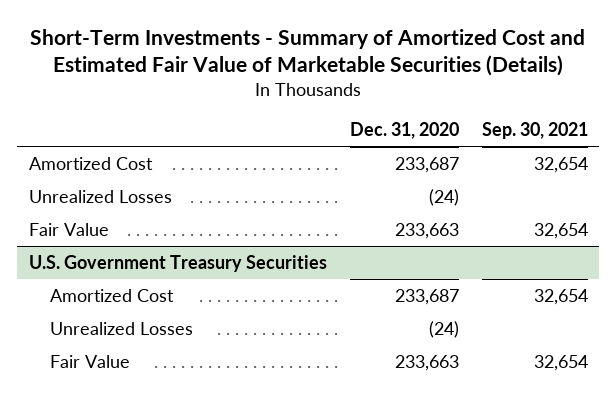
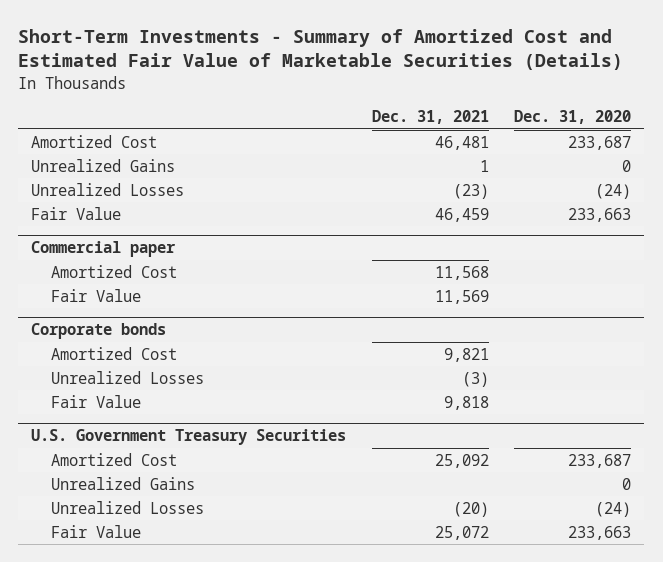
[481,122,588,140] Sep. 30, 2021 -> none
none -> [371,110,489,125] Dec. 31, 2021
none -> [31,158,176,172] Unrealized Gains
none -> [31,241,177,258] Commercial paper
none -> [51,264,178,278] Amortized Cost
none -> [51,288,142,302] Fair Value
none -> [31,323,167,340] Corporate bonds
none -> [51,346,178,360] Amortized Cost
none -> [51,370,205,384] Unrealized Losses
none -> [51,394,142,408] Fair Value
none -> [51,476,196,490] Unrealized Gains

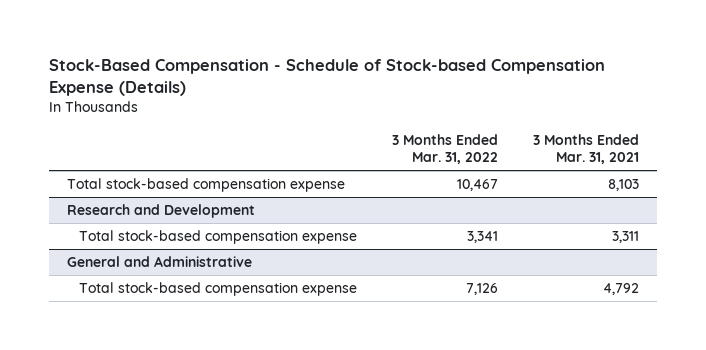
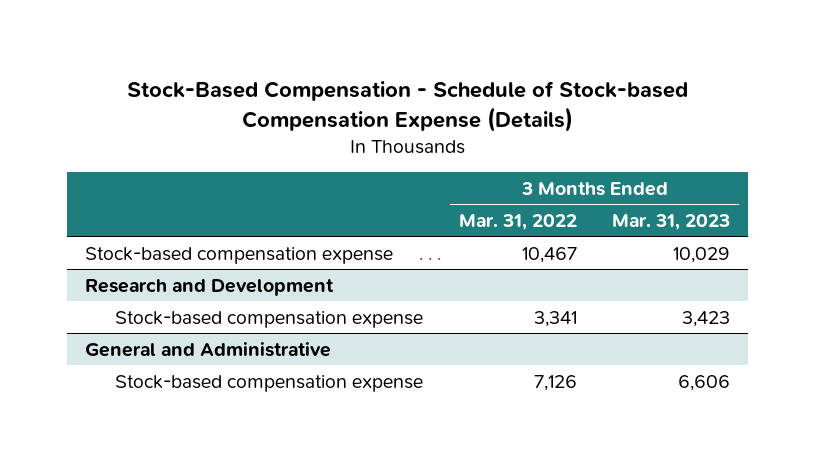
[533,133,640,165] 3 Months Ended Mar. 31, 2021 -> none
none -> [612,213,731,230] Mar. 31, 2023
[66,178,345,193] Total stock-based compensation expense -> [84,246,393,264] Stock-based compensation expense
[79,230,358,245] Total stock-based compensation expense -> [114,310,423,328] Stock-based compensation expense
[79,282,358,297] Total stock-based compensation expense -> [114,374,423,392] Stock-based compensation expense

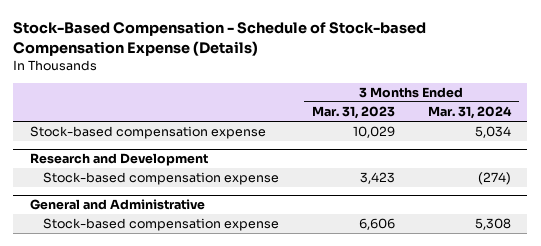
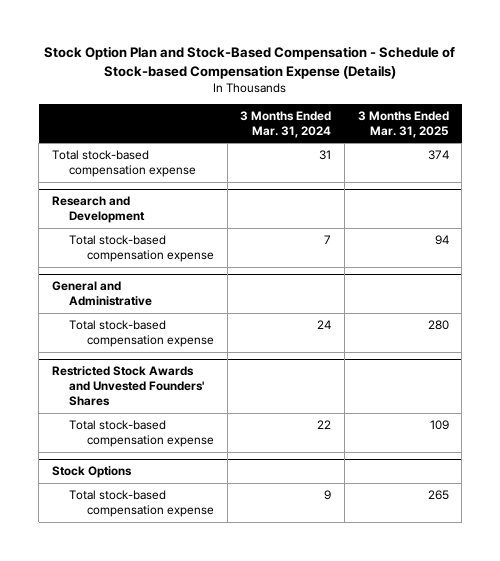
[13,21,427,56] Stock-Based Compensation - Schedule of Stock-based Compensation Expense (Details) -> [44,46,456,79] Stock Option Plan and Stock-Based Compensation - Schedule of Stock-based Compensation Expense (Details)
[311,106,395,120] Mar. 31, 2023 -> none
none -> [357,110,449,138] 3 Months Ended Mar. 31, 2025
[29,126,266,140] Stock-based compensation expense -> [51,149,197,177] Total stock-based compensation expense
[474,126,511,139] 5,034 -> [319,149,332,160] 31
[43,172,280,186] Stock-based compensation expense -> [69,234,215,262] Total stock-based compensation expense
[477,172,511,186] (274) -> [324,234,332,244] 7
[43,218,280,232] Stock-based compensation expense -> [69,319,215,347] Total stock-based compensation expense
[474,218,511,231] 5,308 -> [317,319,332,329] 24
none -> [51,366,205,407] Restricted Stock Awards and Unvested Founders' Shares
none -> [69,419,215,447] Total stock-based compensation expense
none -> [51,466,132,479] Stock Options
none -> [69,489,215,517] Total stock-based compensation expense

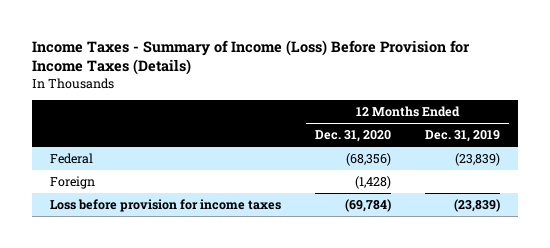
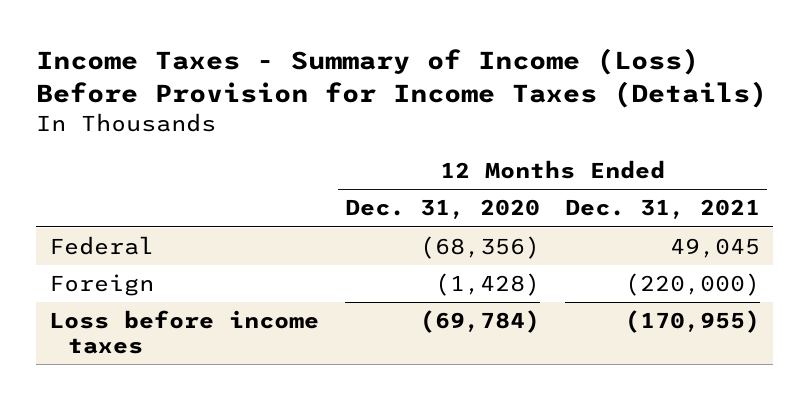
[425,130,501,143] Dec. 31, 2019 -> none
none -> [565,199,761,220] Dec. 31, 2021
[49,198,281,212] Loss before provision for income taxes -> [49,310,320,355] Loss before income taxes

